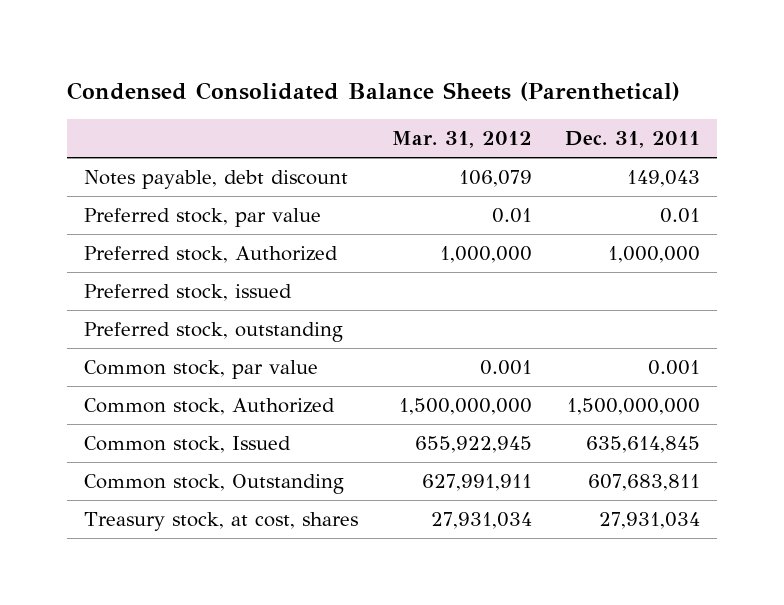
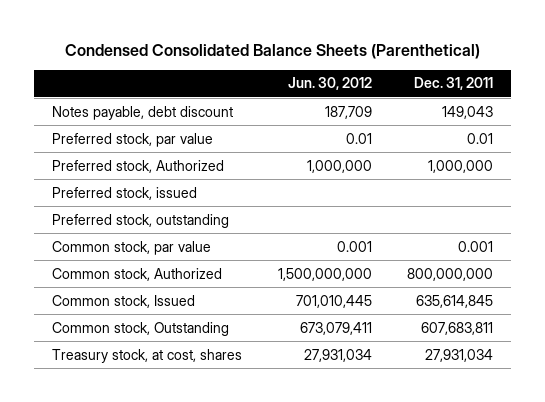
[391,131,532,149] Mar. 31, 2012 -> none
none -> [287,77,372,91] Jun. 30, 2012
[567,398,701,416] 1,500,000,000 -> [407,267,494,281] 800,000,000

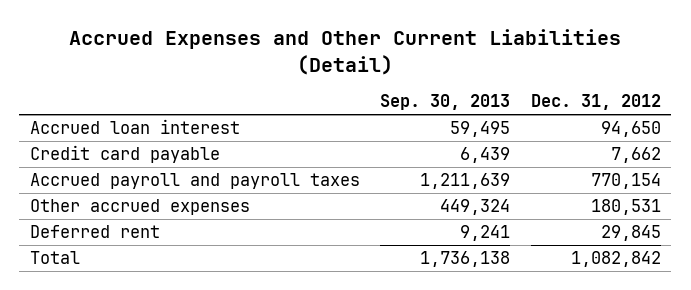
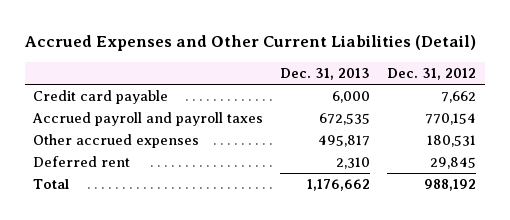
[380,94,511,111] Sep. 30, 2013 -> none
none -> [280,67,371,80] Dec. 31, 2013
[29,119,240,135] Accrued loan interest -> none
[570,251,661,268] 1,082,842 -> [424,179,477,192] 988,192

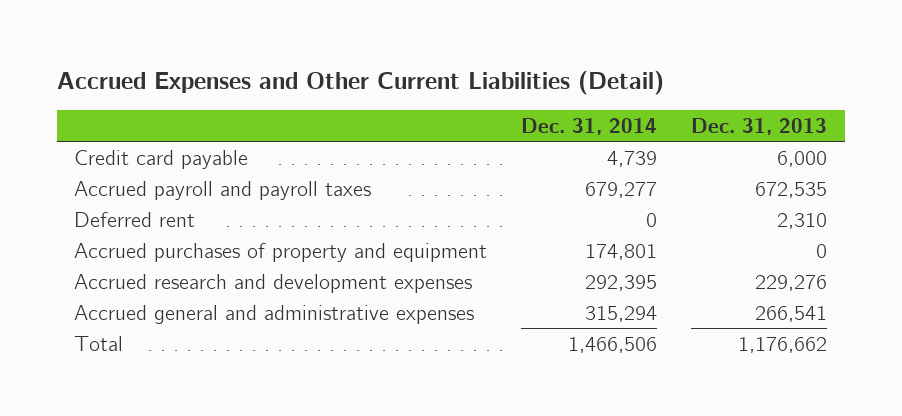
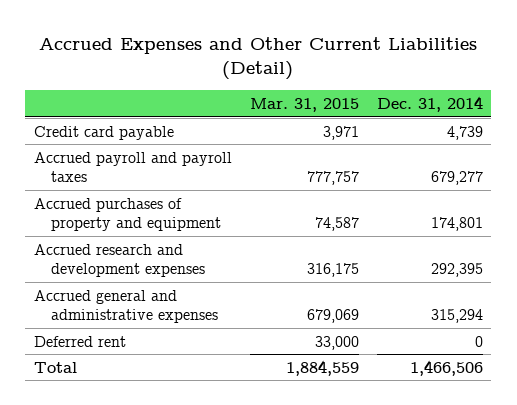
[691,117,828,135] Dec. 31, 2013 -> none
none -> [249,97,359,112] Mar. 31, 2015
[74,211,196,227] Deferred rent -> [34,335,127,347] Deferred rent

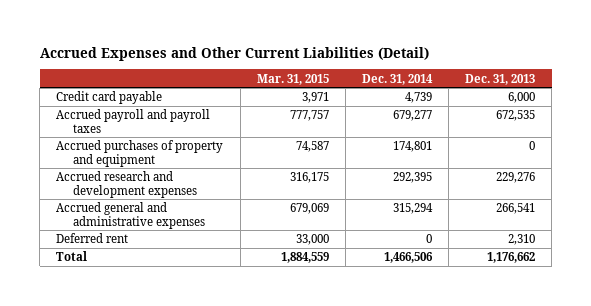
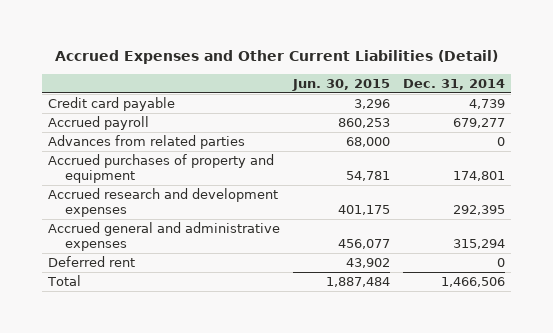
[256,73,329,85] Mar. 31, 2015 -> none
[464,73,535,85] Dec. 31, 2013 -> none
none -> [292,78,391,91] Jun. 30, 2015
[56,109,211,133] Accrued payroll and payroll taxes -> [48,116,150,131] Accrued payroll
none -> [48,135,246,150] Advances from related parties

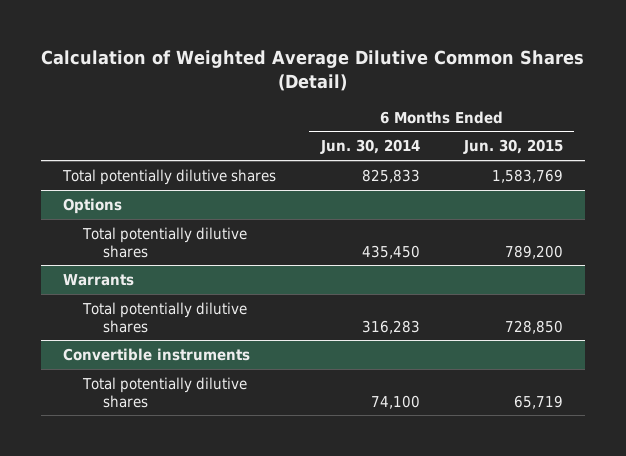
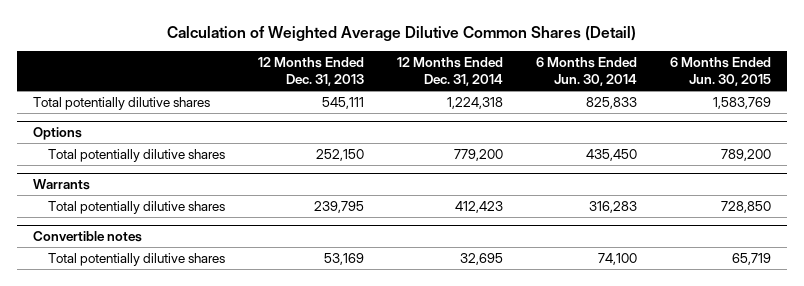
none -> [258,57,365,86] 12 Months Ended Dec. 31, 2013
none -> [396,57,503,86] 12 Months Ended Dec. 31, 2014
[63,347,251,361] Convertible instruments -> [33,231,143,243] Convertible notes

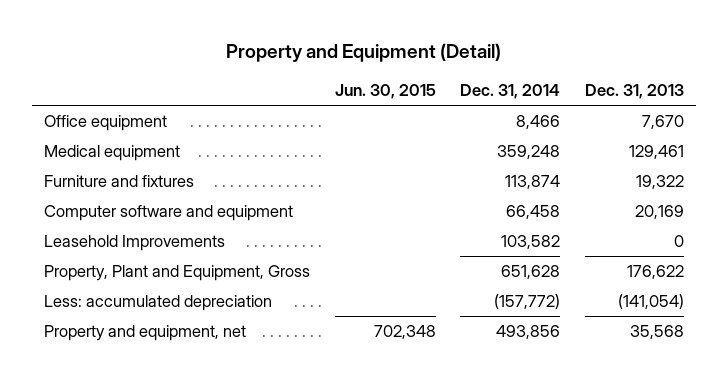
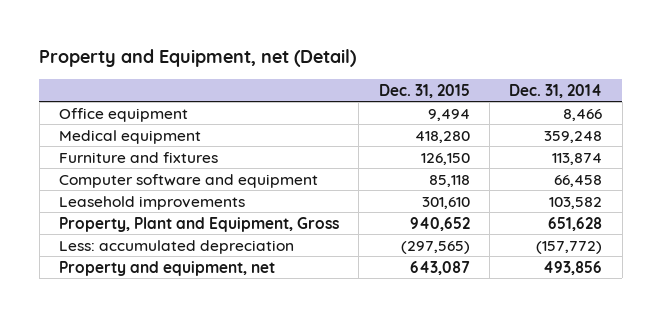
[225,42,501,62] Property and Equipment (Detail) -> [39,49,357,68] Property and Equipment, net (Detail)
[334,83,436,99] Jun. 30, 2015 -> none
[584,83,684,99] Dec. 31, 2013 -> none
none -> [378,83,470,98] Dec. 31, 2015
[44,235,226,252] Leasehold Improvements -> [59,195,246,210] Leasehold improvements

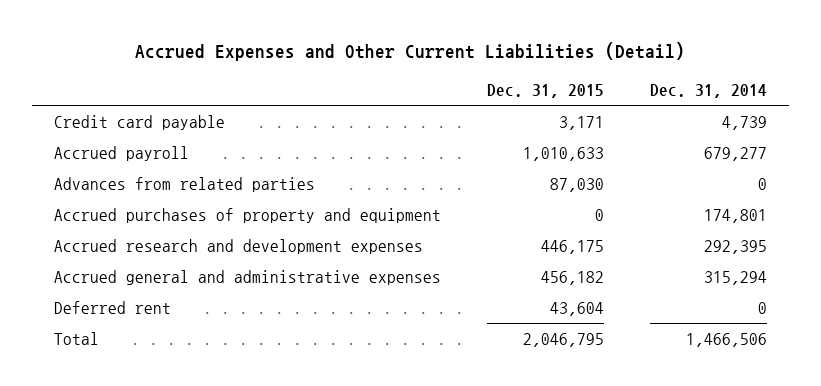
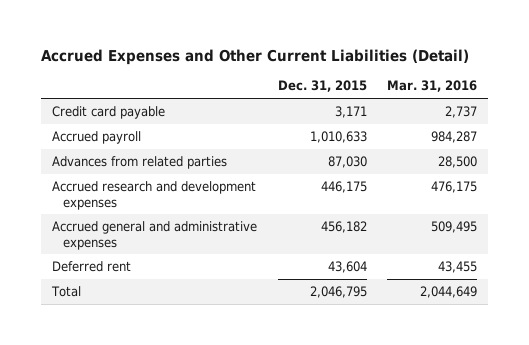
[649,83,767,98] Dec. 31, 2014 -> none
none -> [387,80,478,93] Mar. 31, 2016
[54,207,442,223] Accrued purchases of property and equipment -> none

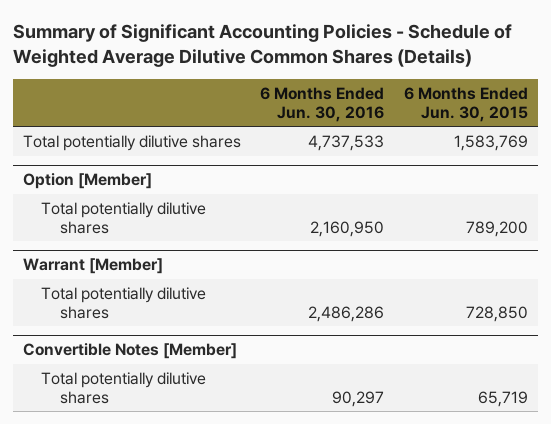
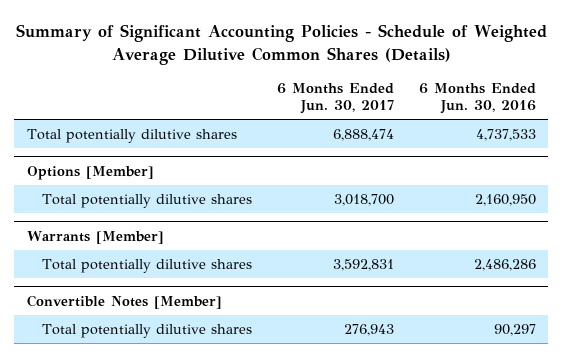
[403,86,528,122] 6 Months Ended Jun. 30, 2015 -> none
none -> [276,83,394,115] 6 Months Ended Jun. 30, 2017
[23,173,153,190] Option [Member] -> [26,165,154,180] Options [Member]
[23,258,164,275] Warrant [Member] -> [26,230,164,244] Warrants [Member]

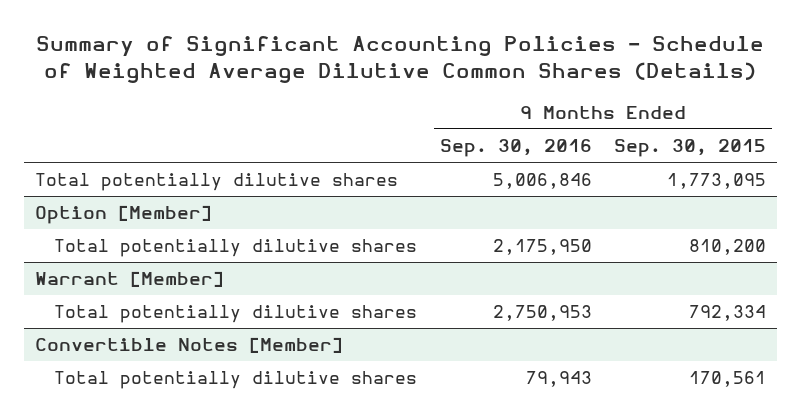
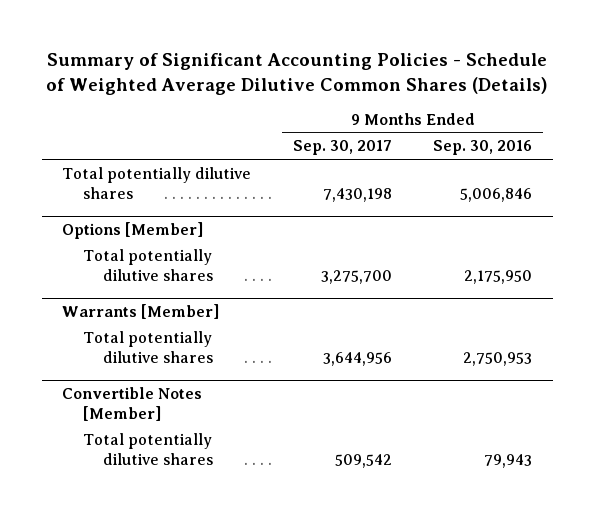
[614,139,767,158] Sep. 30, 2015 -> none
none -> [292,140,392,156] Sep. 30, 2017
[34,205,212,225] Option [Member] -> [62,221,204,239] Options [Member]
[34,271,224,288] Warrant [Member] -> [62,303,220,319] Warrants [Member]

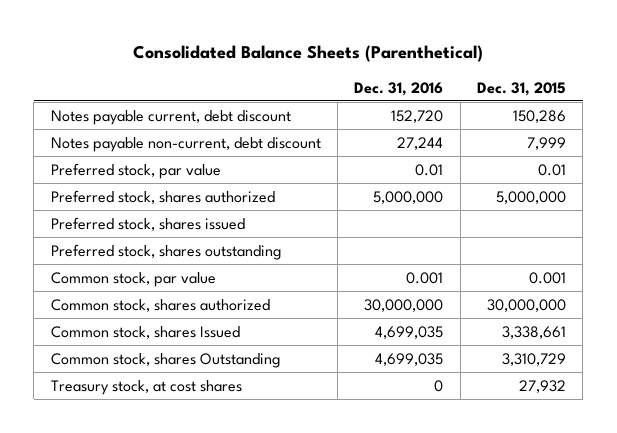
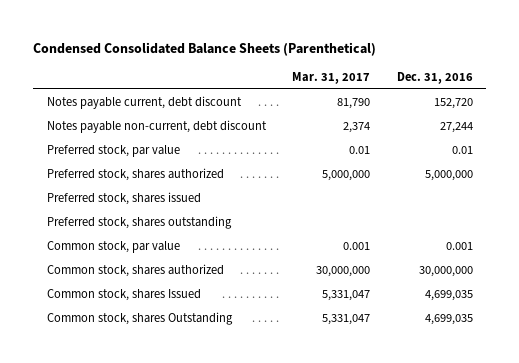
[133,45,484,63] Consolidated Balance Sheets (Parenthetical) -> [33,41,377,56] Condensed Consolidated Balance Sheets (Parenthetical)
[477,81,567,96] Dec. 31, 2015 -> none
none -> [292,71,371,84] Mar. 31, 2017
[50,379,242,395] Treasury stock, at cost shares -> none

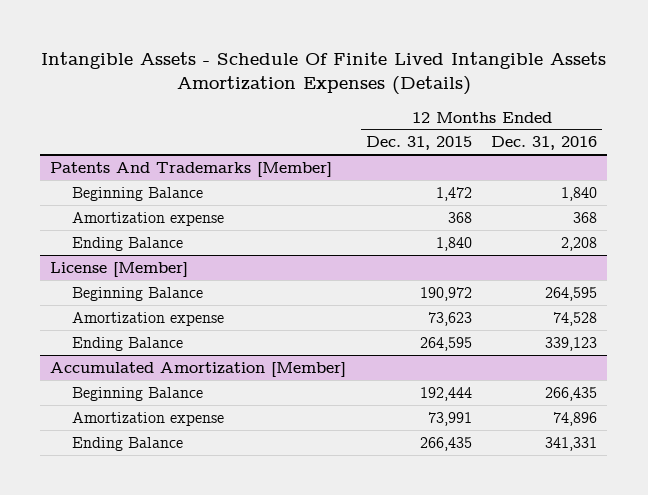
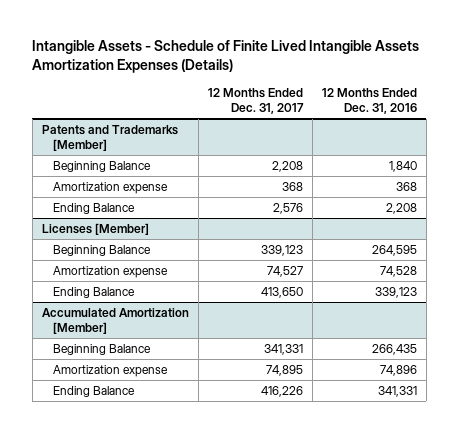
[40,51,606,96] Intangible Assets - Schedule Of Finite Lived Intangible Assets Amortization Expenses (Details) -> [32,39,420,73] Intangible Assets - Schedule of Finite Lived Intangible Assets Amortization Expenses (Details)
[365,136,472,151] Dec. 31, 2015 -> none
none -> [207,87,304,115] 12 Months Ended Dec. 31, 2017
[50,161,333,177] Patents And Trademarks [Member] -> [41,124,178,152] Patents and Trademarks [Member]
[50,261,189,277] License [Member] -> [41,222,149,235] Licenses [Member]

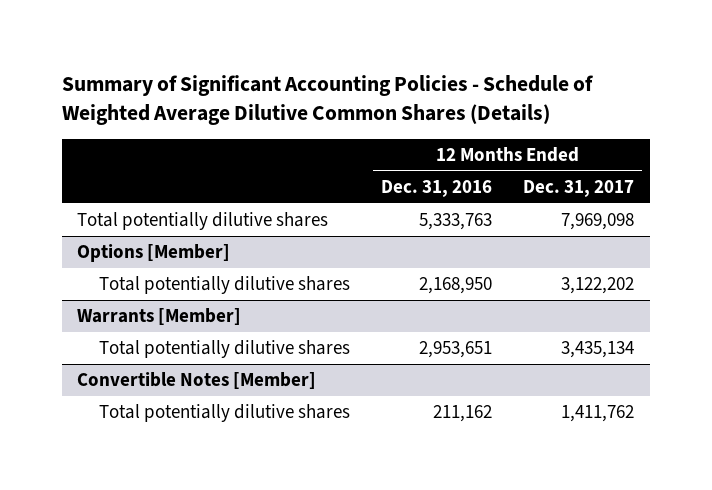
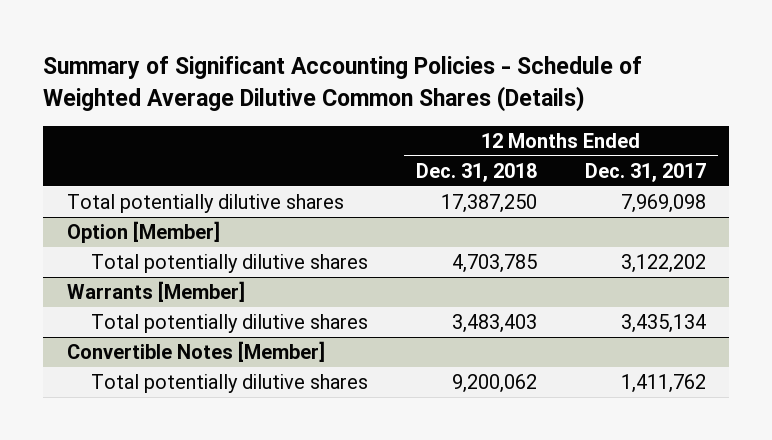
[381,179,493,197] Dec. 31, 2016 -> none
none -> [416,163,538,183] Dec. 31, 2018
[77,244,231,263] Options [Member] -> [66,221,220,244] Option [Member]

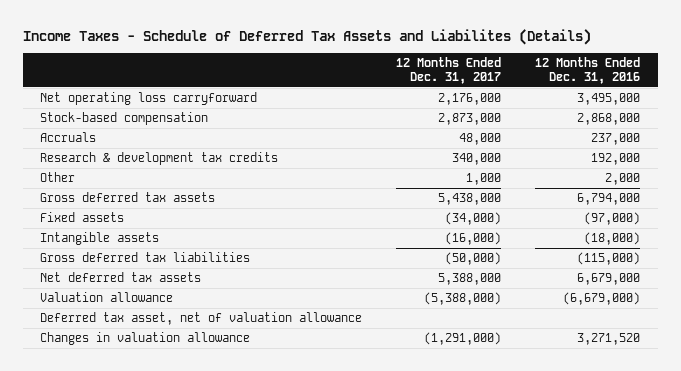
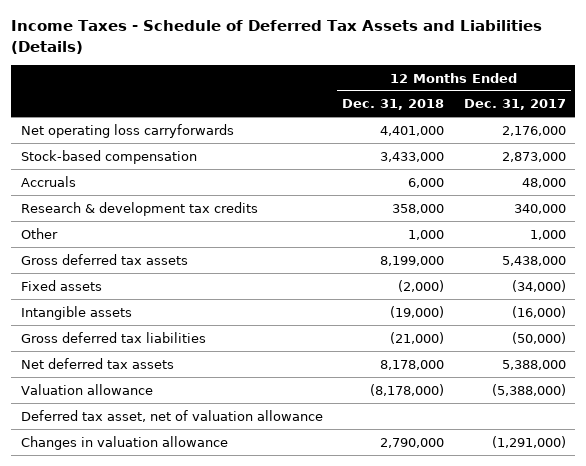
[23,29,592,46] Income Taxes - Schedule of Deferred Tax Assets and Liabilites (Details) -> [11,20,543,54] Income Taxes - Schedule of Deferred Tax Assets and Liabilities (Details)
[535,56,641,85] 12 Months Ended Dec. 31, 2016 -> none
none -> [342,99,445,111] Dec. 31, 2018
[40,91,258,105] Net operating loss carryforward -> [20,123,234,138] Net operating loss carryforwards

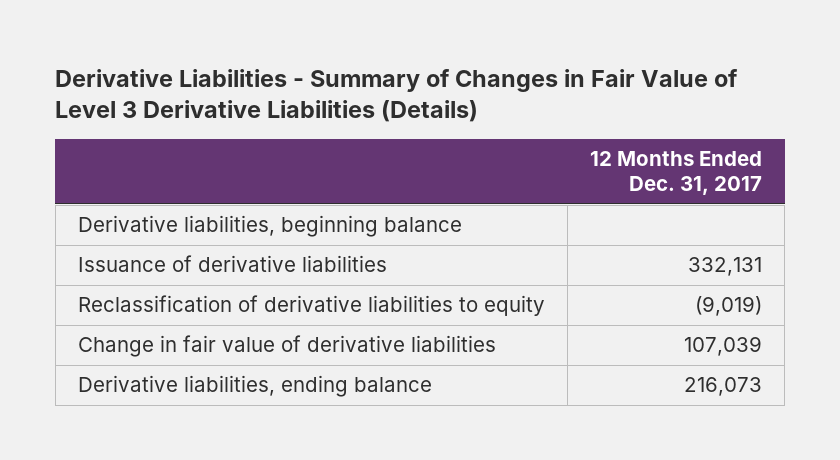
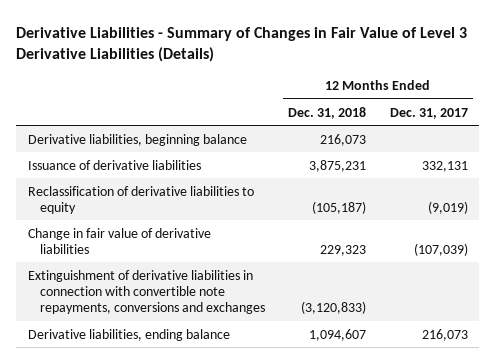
none -> [288,106,367,119] Dec. 31, 2018
[684,336,763,357] 107,039 -> [413,242,468,256] (107,039)
none -> [27,269,266,315] Extinguishment of derivative liabilities in connection with convertible note repayments, conversions and exchanges

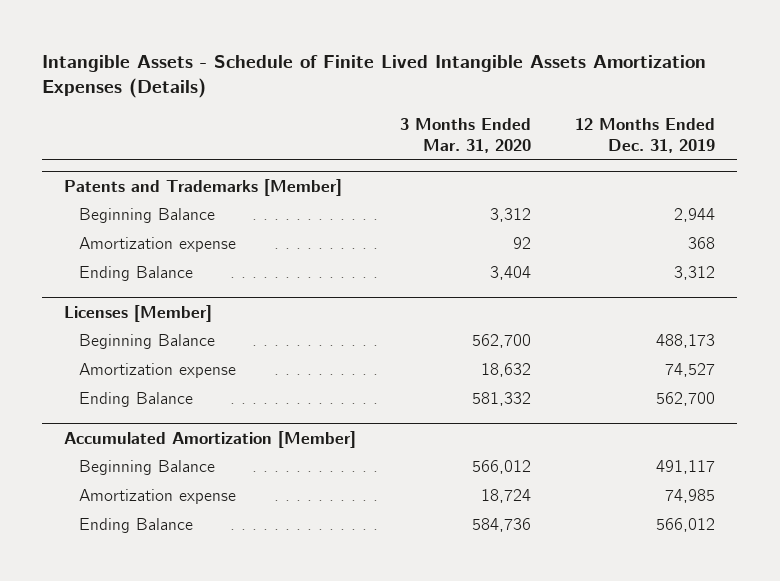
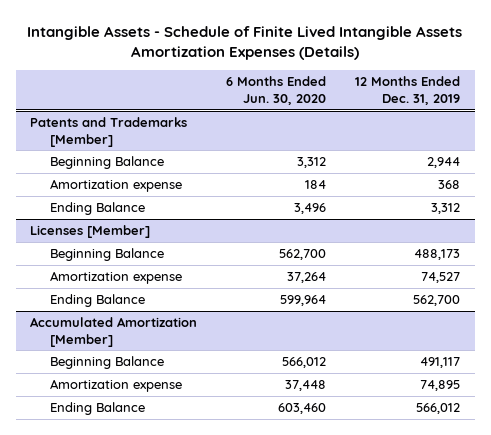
[400,117,532,154] 3 Months Ended Mar. 31, 2020 -> none
none -> [226,76,327,105] 6 Months Ended Jun. 30, 2020
[665,489,716,504] 74,985 -> [420,380,461,392] 74,895

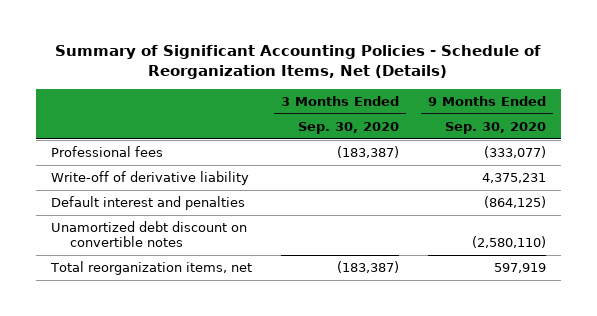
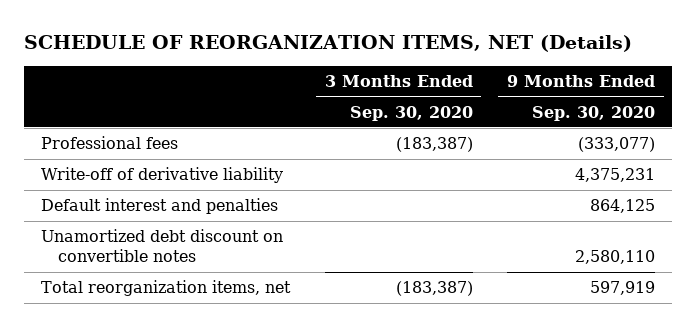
[55,45,542,79] Summary of Significant Accounting Policies - Schedule of Reorganization Items, Net (Details) -> [24,35,633,53] SCHEDULE OF REORGANIZATION ITEMS, NET (Details)
[484,196,547,209] (864,125) -> [590,199,656,214] 864,125
[472,236,547,249] (2,580,110) -> [575,250,656,265] 2,580,110

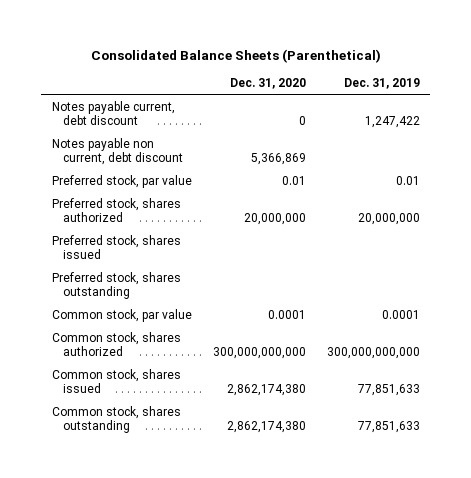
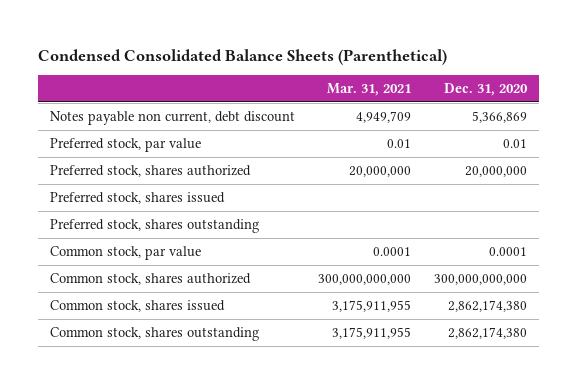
[90,48,381,63] Consolidated Balance Sheets (Parenthetical) -> [38,48,448,65] Condensed Consolidated Balance Sheets (Parenthetical)
[343,78,420,90] Dec. 31, 2019 -> none
none -> [327,83,412,97] Mar. 31, 2021
[51,100,175,126] Notes payable current, debt discount -> none

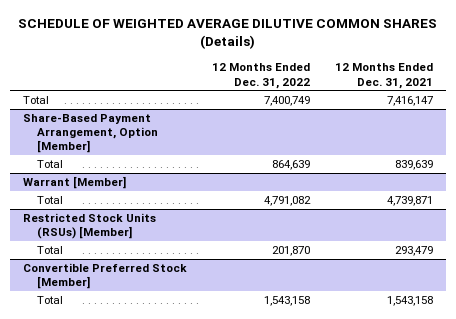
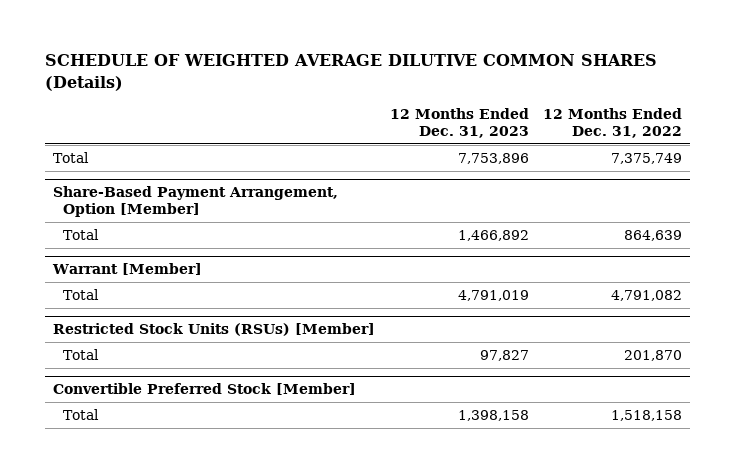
[335,63,434,89] 12 Months Ended Dec. 31, 2021 -> none
none -> [389,107,529,138] 12 Months Ended Dec. 31, 2023
[264,96,311,107] 7,400,749 -> [611,152,683,164] 7,375,749
[264,296,311,307] 1,543,158 -> [611,409,683,421] 1,518,158

